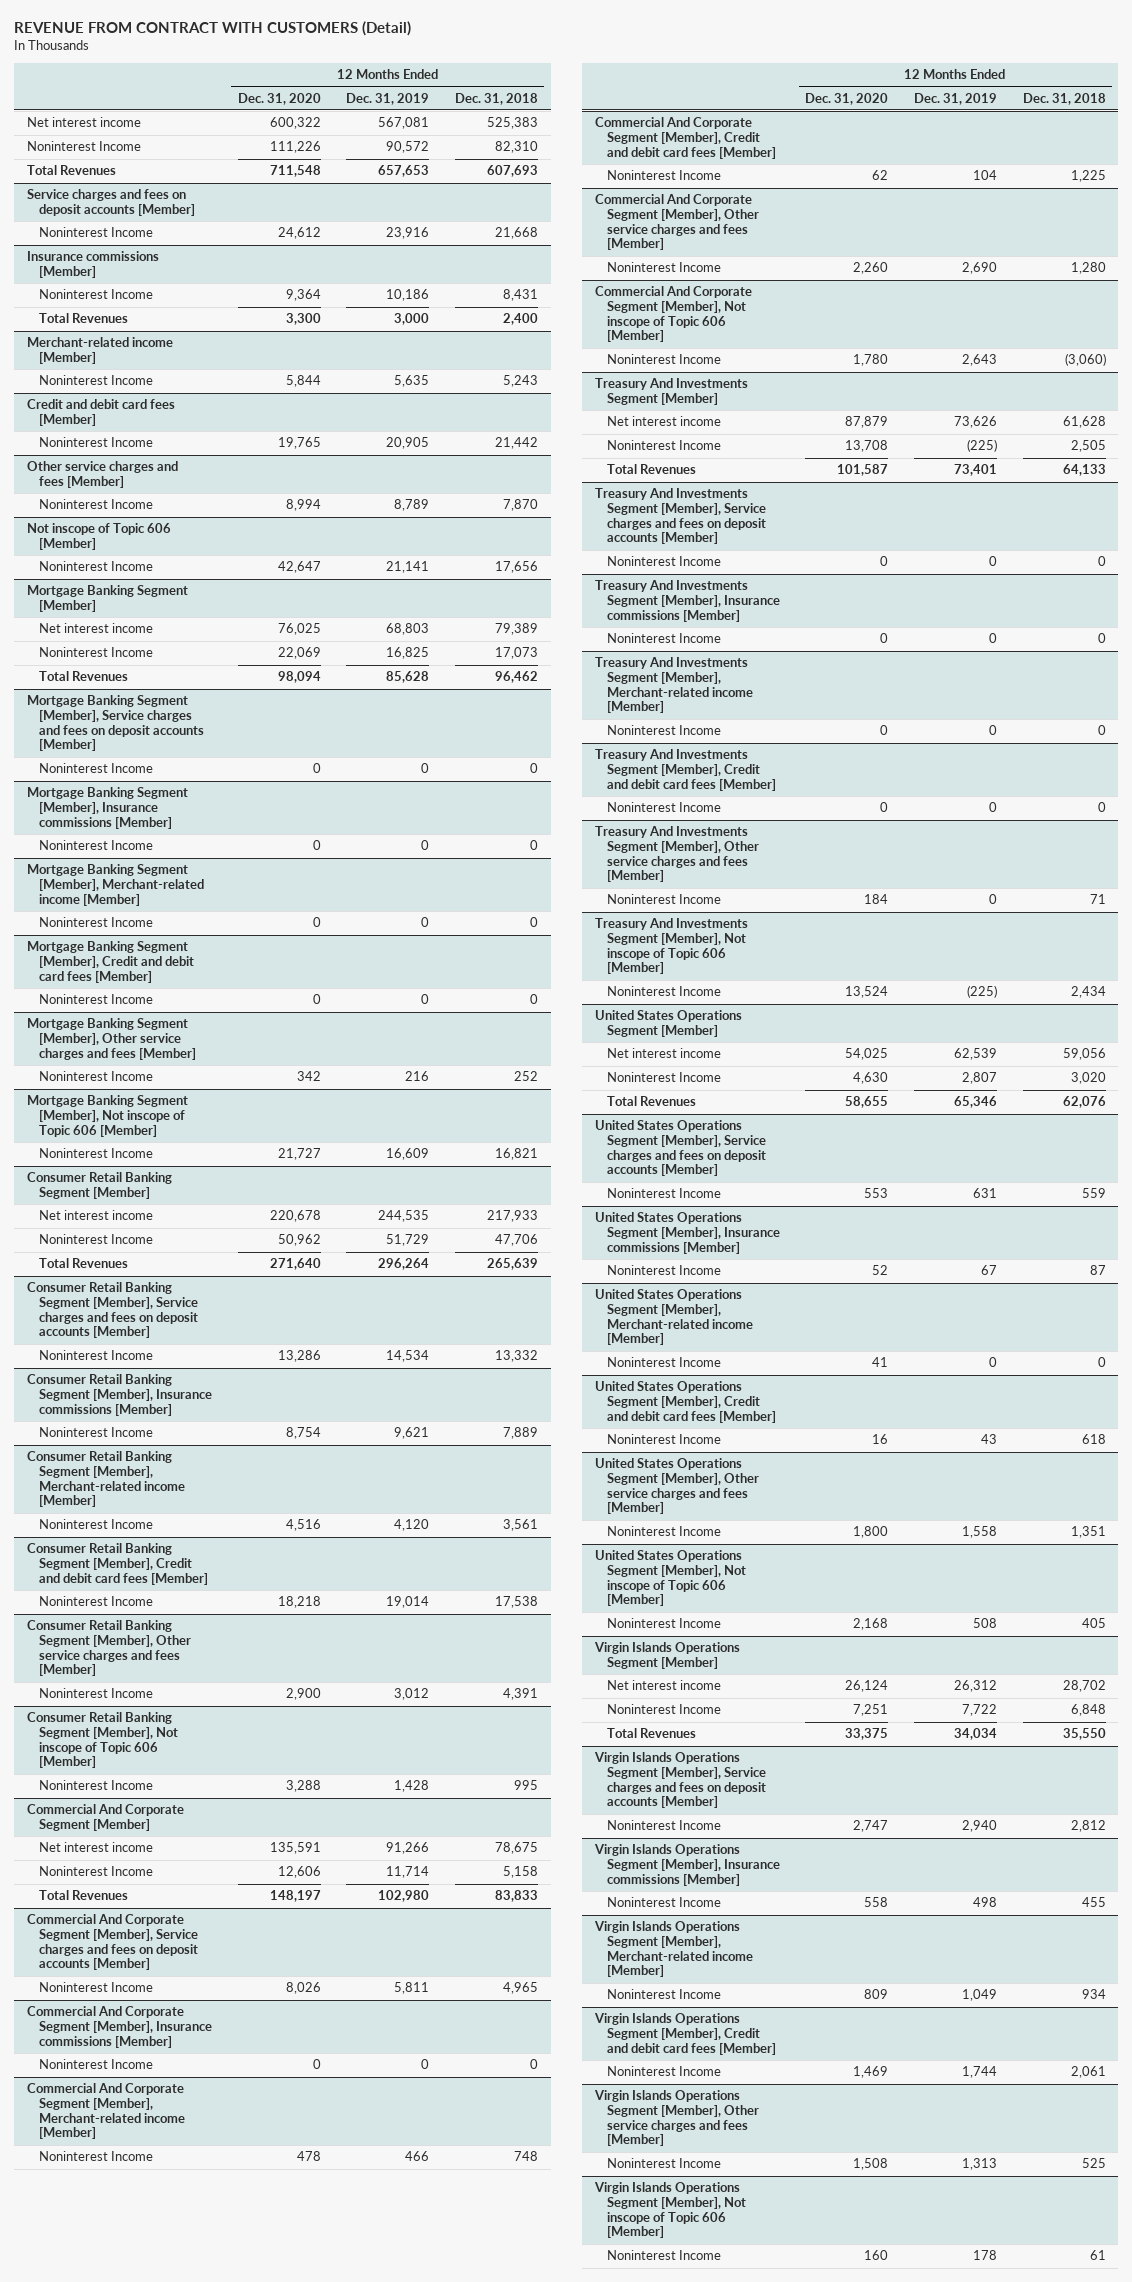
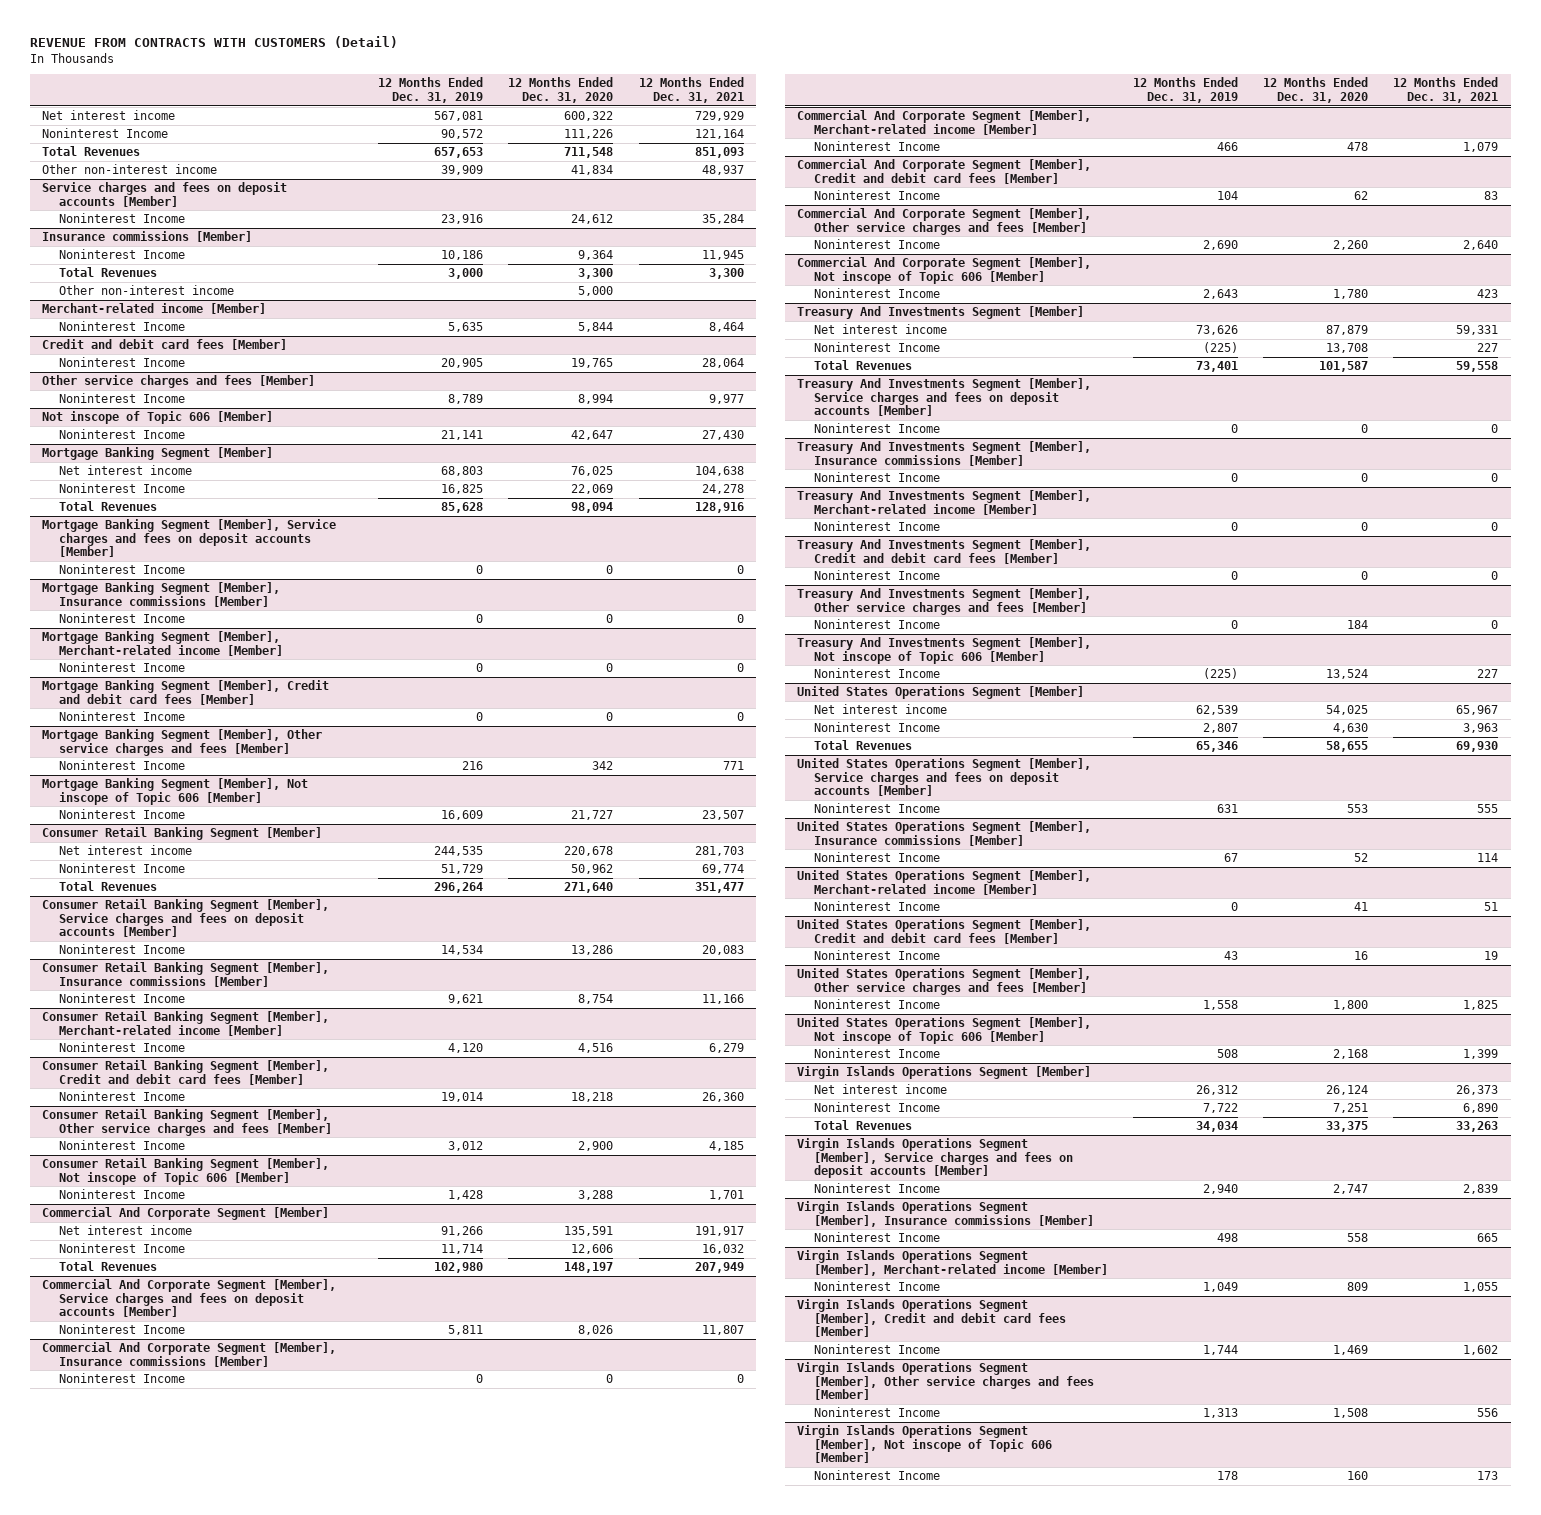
[14,21,412,37] REVENUE FROM CONTRACT WITH CUSTOMERS (Detail) -> [29,36,398,49] REVENUE FROM CONTRACTS WITH CUSTOMERS (Detail)
[454,92,538,105] Dec. 31, 2018 -> none
none -> [638,77,744,103] 12 Months Ended Dec. 31, 2021
none -> [42,164,218,175] Other non-interest income
none -> [58,285,234,296] Other non-interest income

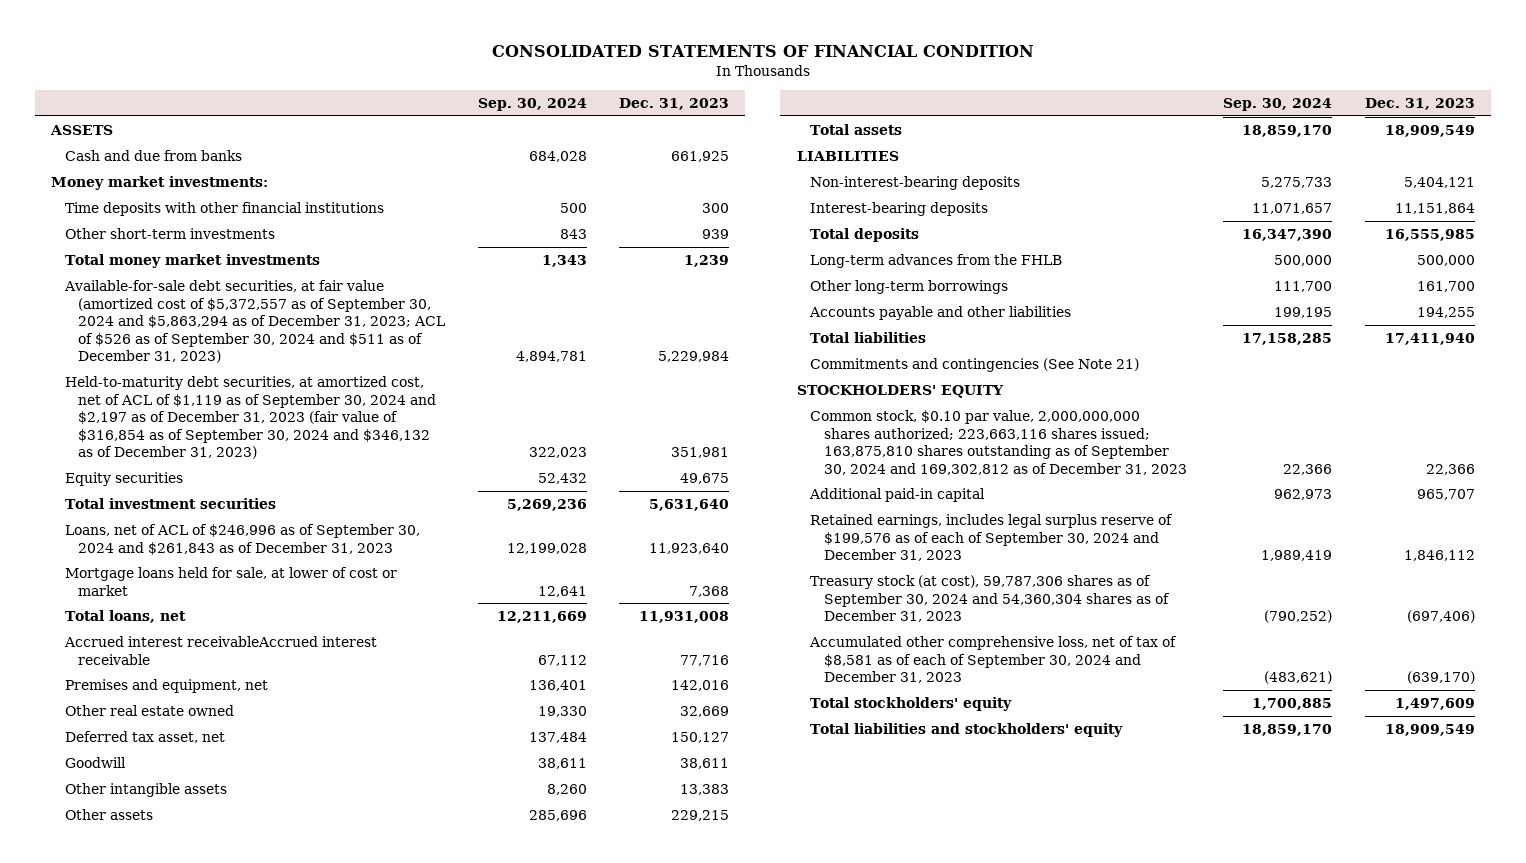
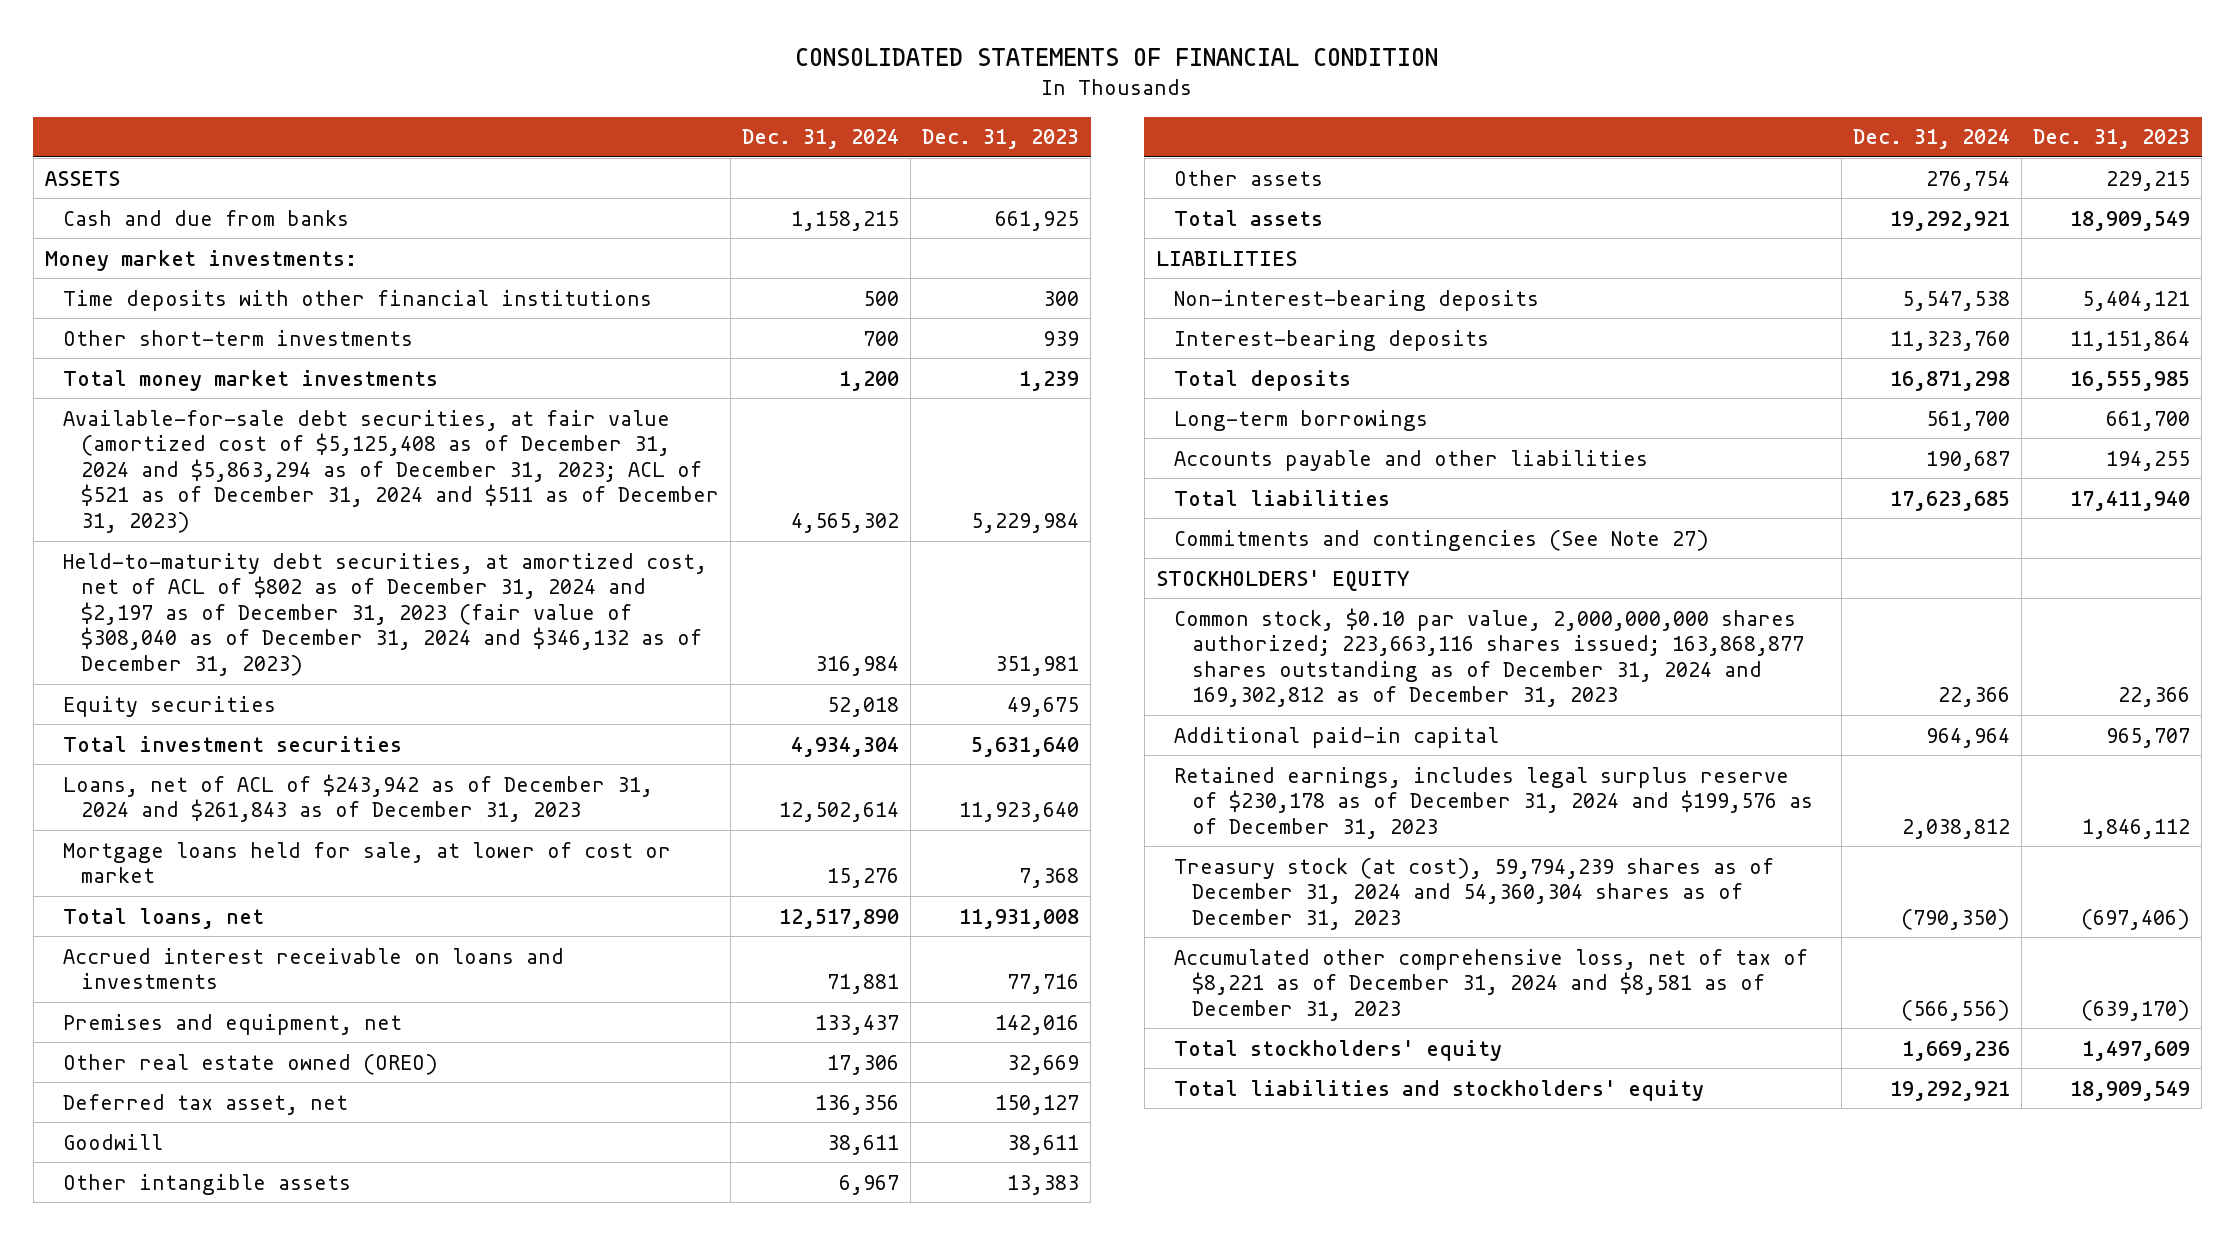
[477,97,587,111] Sep. 30, 2024 -> none
none -> [742,129,900,150] Dec. 31, 2024
[63,280,445,364] Available-for-sale debt securities, at fair value (amortized cost of $5,372,557 as of September 30, 2024 and $5,863,294 as of December 31, 2023; ACL of $526 as of September 30, 2024 and $511 as of December 31, 2023) -> [62,409,720,534] Available-for-sale debt securities, at fair value (amortized cost of $5,125,408 as of December 31, 2024 and $5,863,294 as of December 31, 2023; ACL of $521 as of December 31, 2024 and $511 as of December 31, 2023)
[64,376,436,460] Held-to-maturity debt securities, at amortized cost, net of ACL of $1,119 as of September 30, 2024 and $2,197 as of December 31, 2023 (fair value of $316,854 as of September 30, 2024 and $346,132 as of December 31, 2023) -> [62,552,707,677] Held-to-maturity debt securities, at amortized cost, net of ACL of $802 as of December 31, 2024 and $2,197 as of December 31, 2023 (fair value of $308,040 as of December 31, 2024 and $346,132 as of December 31, 2023)
[64,524,420,555] Loans, net of ACL of $246,996 as of September 30, 2024 and $261,843 as of December 31, 2023 -> [62,773,653,823] Loans, net of ACL of $243,942 as of December 31, 2024 and $261,843 as of December 31, 2023
[63,636,377,665] Accrued interest receivableAccrued interest receivable -> [62,947,564,990] Accrued interest receivable on loans and investments
[64,705,234,717] Other real estate owned -> [62,1053,438,1075] Other real estate owned (OREO)
[810,254,1063,269] Long-term advances from the FHLB -> none
[810,280,1009,295] Other long-term borrowings -> [1174,409,1429,431] Long-term borrowings
[1416,281,1475,293] 161,700 -> [2106,410,2191,431] 661,700
[810,358,1140,373] Commitments and contingencies (See Note 21) -> [1174,529,1710,551] Commitments and contingencies (See Note 27)
[810,410,1187,475] Common stock, $0.10 par value, 2,000,000,000 shares authorized; 223,663,116 shares issued; 163,875,810 shares outstanding as of September 30, 2024 and 169,302,812 as of December 31, 2023 -> [1174,607,1805,708] Common stock, $0.10 par value, 2,000,000,000 shares authorized; 223,663,116 shares issued; 163,868,877 shares outstanding as of December 31, 2024 and 169,302,812 as of December 31, 2023
[810,514,1174,562] Retained earnings, includes legal surplus reserve of $199,576 as of each of September 30, 2024 and December 31, 2023 -> [1174,766,1814,839] Retained earnings, includes legal surplus reserve of $230,178 as of December 31, 2024 and $199,576 as of December 31, 2023
[810,575,1170,623] Treasury stock (at cost), 59,787,306 shares as of September 30, 2024 and 54,360,304 shares as of December 31, 2023 -> [1174,857,1775,930] Treasury stock (at cost), 59,794,239 shares as of December 31, 2024 and 54,360,304 shares as of December 31, 2023
[809,636,1178,684] Accumulated other comprehensive loss, net of tax of $8,581 as of each of September 30, 2024 and December 31, 2023 -> [1174,948,1809,1021] Accumulated other comprehensive loss, net of tax of $8,221 as of December 31, 2024 and $8,581 as of December 31, 2023

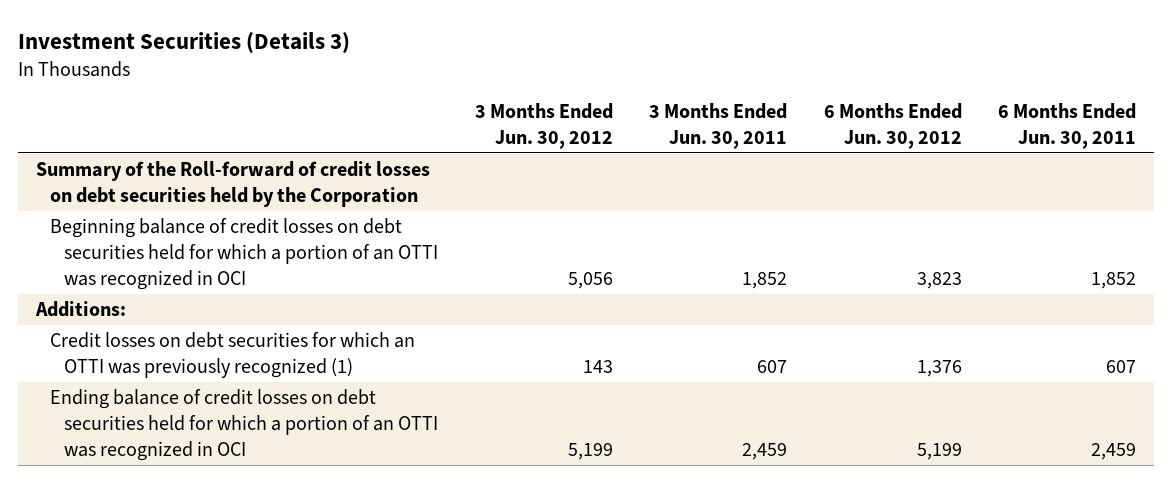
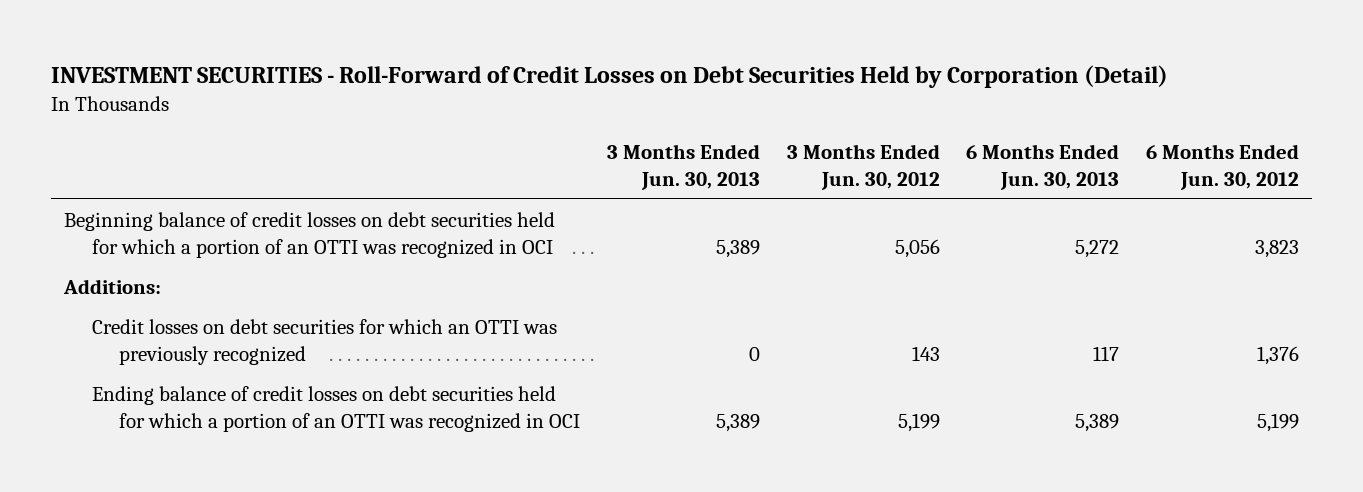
[17,31,350,54] Investment Securities (Details 3) -> [50,65,1168,89] INVESTMENT SECURITIES - Roll-Forward of Credit Losses on Debt Securities Held by Corporation (Detail)
[649,102,788,149] 3 Months Ended Jun. 30, 2011 -> none
[997,102,1136,149] 6 Months Ended Jun. 30, 2011 -> none
none -> [607,144,761,190] 3 Months Ended Jun. 30, 2013
none -> [966,144,1120,190] 6 Months Ended Jun. 30, 2013
[35,161,430,207] Summary of the Roll-forward of credit losses on debt securities held by the Corporation -> none
[50,332,416,378] Credit losses on debt securities for which an OTTI was previously recognized (1) -> [91,319,557,365] Credit losses on debt securities for which an OTTI was previously recognized

